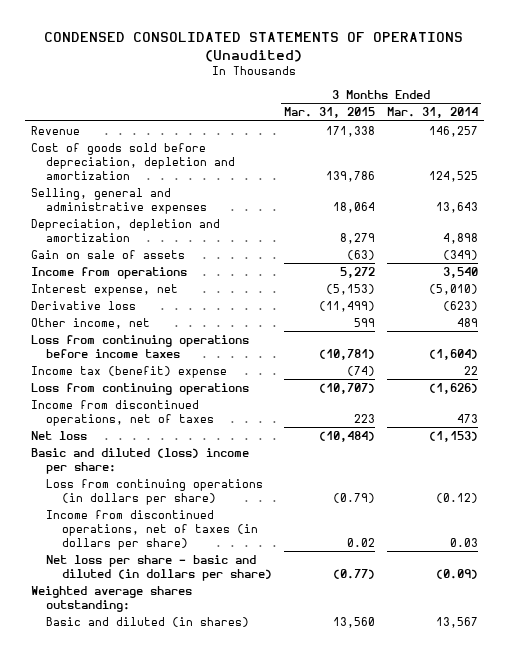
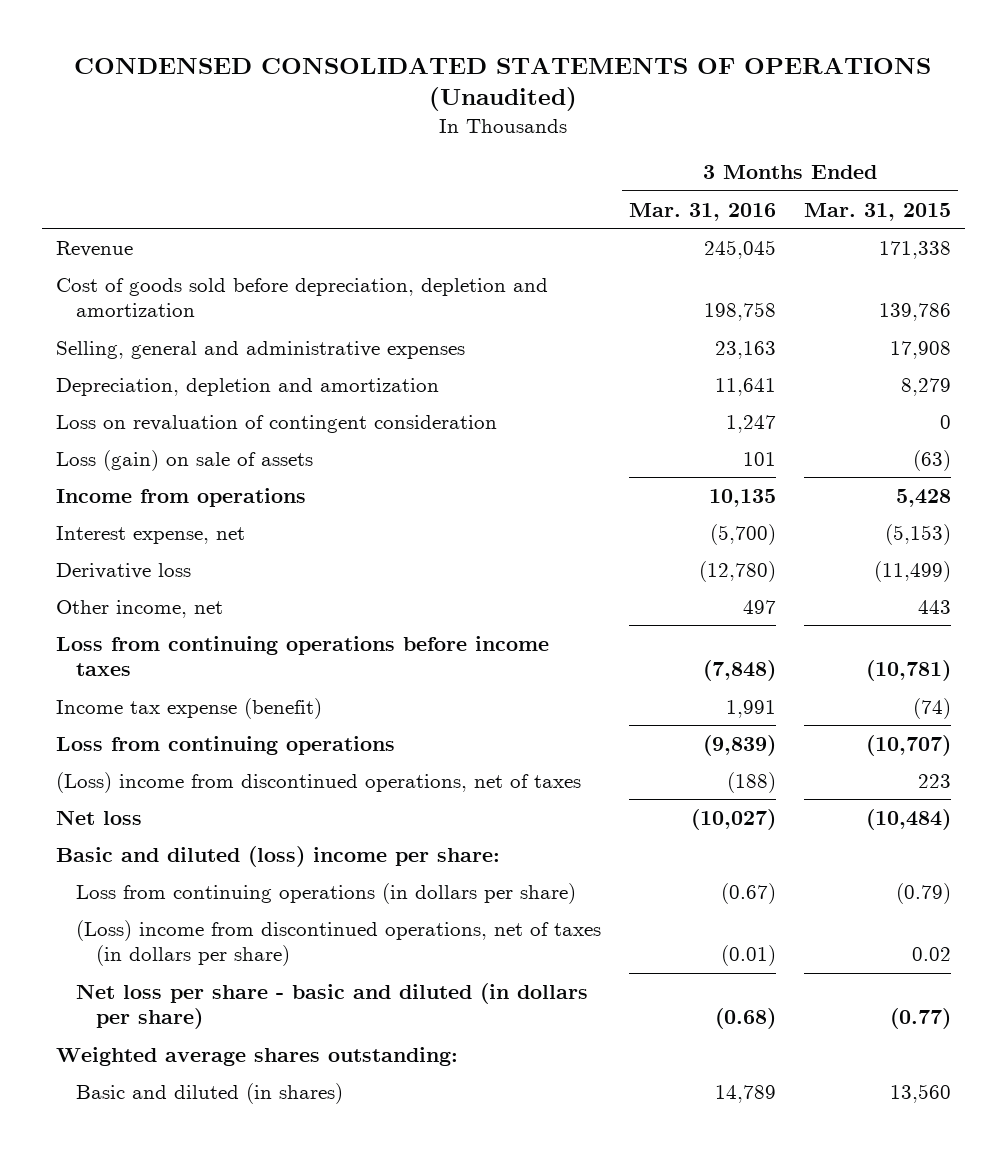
[386,107,478,119] Mar. 31, 2014 -> none
none -> [628,202,776,221] Mar. 31, 2016
[332,201,375,213] 18,064 -> [889,340,951,359] 17,908
none -> [55,414,497,433] Loss on revaluation of contingent consideration
[30,249,185,259] Gain on sale of assets -> [55,449,313,471] Loss (gain) on sale of assets
[339,266,375,278] 5,272 -> [895,488,951,507] 5,428
[353,317,375,327] 599 -> [917,599,951,614] 443
[30,365,227,378] Income tax (benefit) expense -> [55,697,322,719] Income tax expense (benefit)
[30,399,215,426] Income from discontinued operations, net of taxes -> [55,771,581,793] (Loss) income from discontinued operations, net of taxes
[46,509,259,550] Income from discontinued operations, net of taxes (in dollars per share) -> [76,919,602,966] (Loss) income from discontinued operations, net of taxes (in dollars per share)

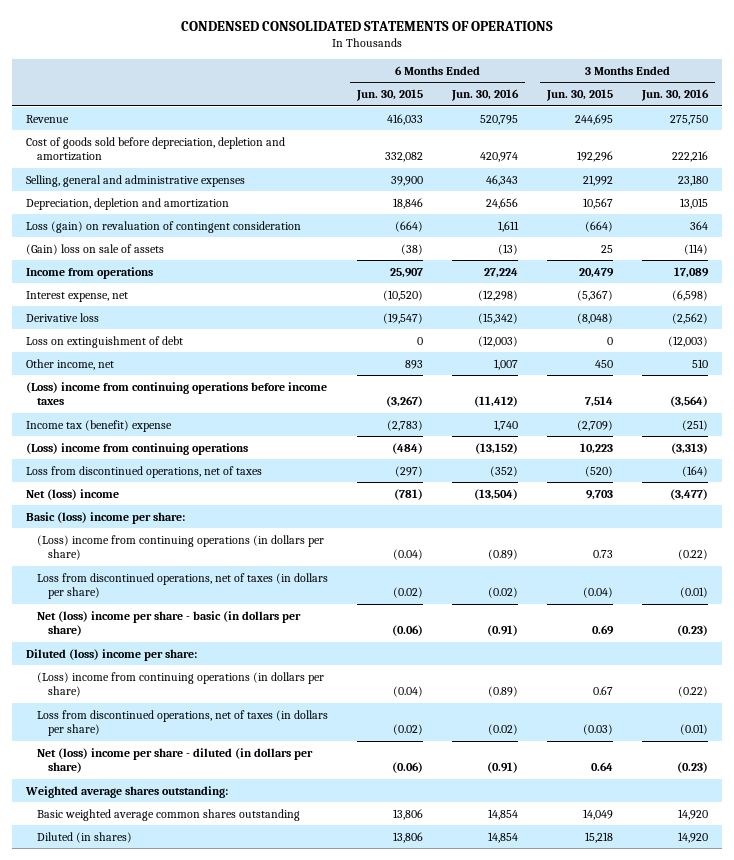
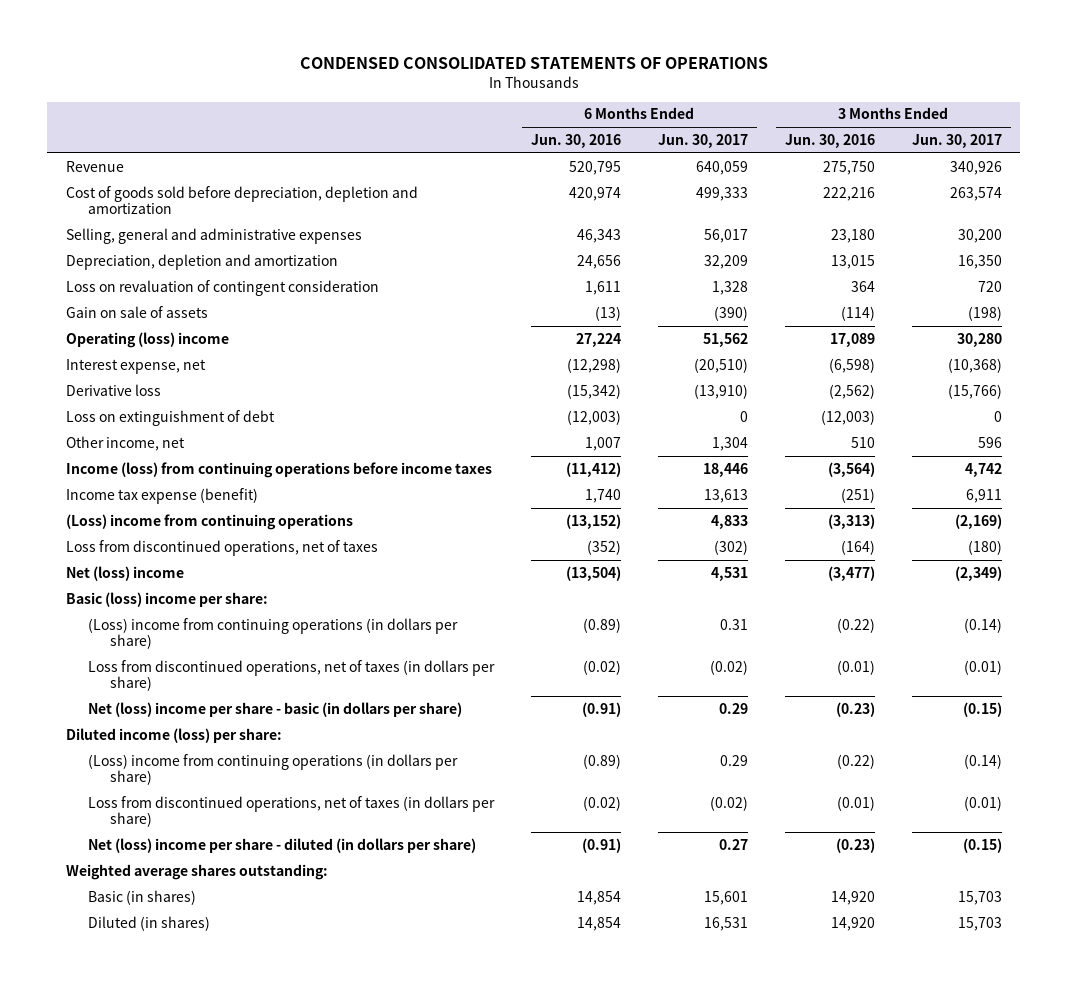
[356,89,424,102] Jun. 30, 2015 -> none
[546,89,614,102] Jun. 30, 2015 -> none
none -> [657,134,748,149] Jun. 30, 2017
none -> [911,134,1002,149] Jun. 30, 2017
[26,220,302,233] Loss (gain) on revaluation of contingent consideration -> [65,279,379,296] Loss on revaluation of contingent consideration
[26,243,165,255] (Gain) loss on sale of assets -> [65,305,208,318] Gain on sale of assets
[26,266,154,279] Income from operations -> [65,331,229,348] Operating (loss) income
[26,381,328,406] (Loss) income from continuing operations before income taxes -> [65,461,492,478] Income (loss) from continuing operations before income taxes
[26,419,173,432] Income tax (benefit) expense -> [65,487,258,504] Income tax expense (benefit)
[26,648,198,661] Diluted (loss) income per share: -> [65,727,282,743] Diluted income (loss) per share:
[37,808,301,821] Basic weighted average common shares outstanding -> [88,889,197,905] Basic (in shares)

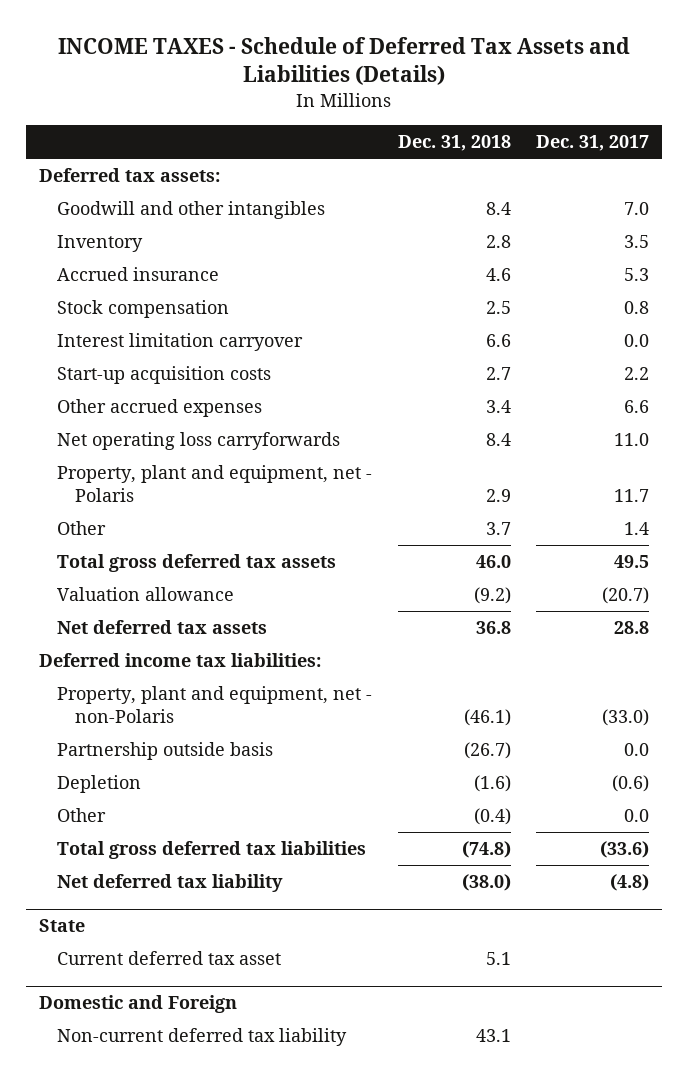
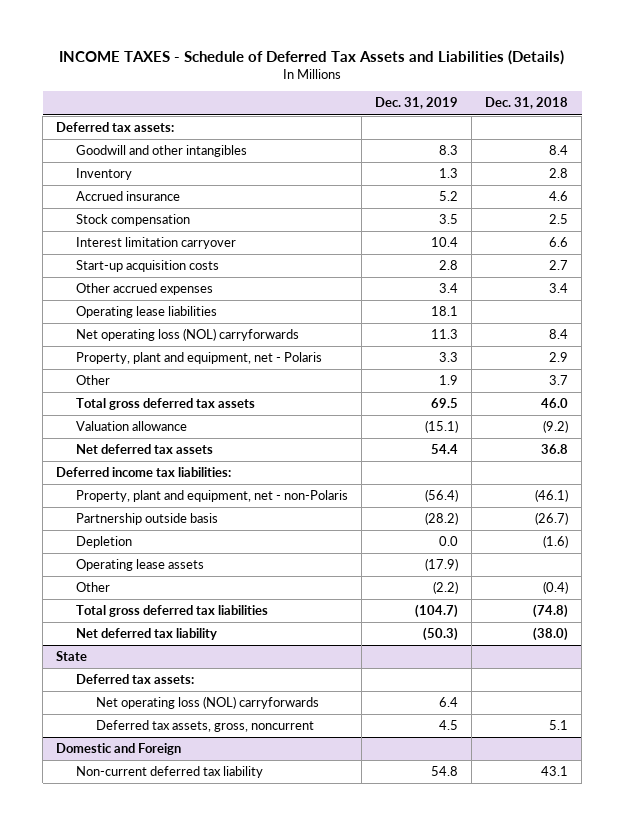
[536,135,650,152] Dec. 31, 2017 -> none
none -> [374,97,458,110] Dec. 31, 2019
none -> [75,306,217,319] Operating lease liabilities
[57,432,341,451] Net operating loss carryforwards -> [75,328,299,342] Net operating loss (NOL) carryforwards
none -> [75,559,204,572] Operating lease assets
none -> [75,674,194,685] Deferred tax assets:
none -> [95,696,319,710] Net operating loss (NOL) carryforwards
[57,951,282,966] Current deferred tax asset -> [95,720,314,733] Deferred tax assets, gross, noncurrent

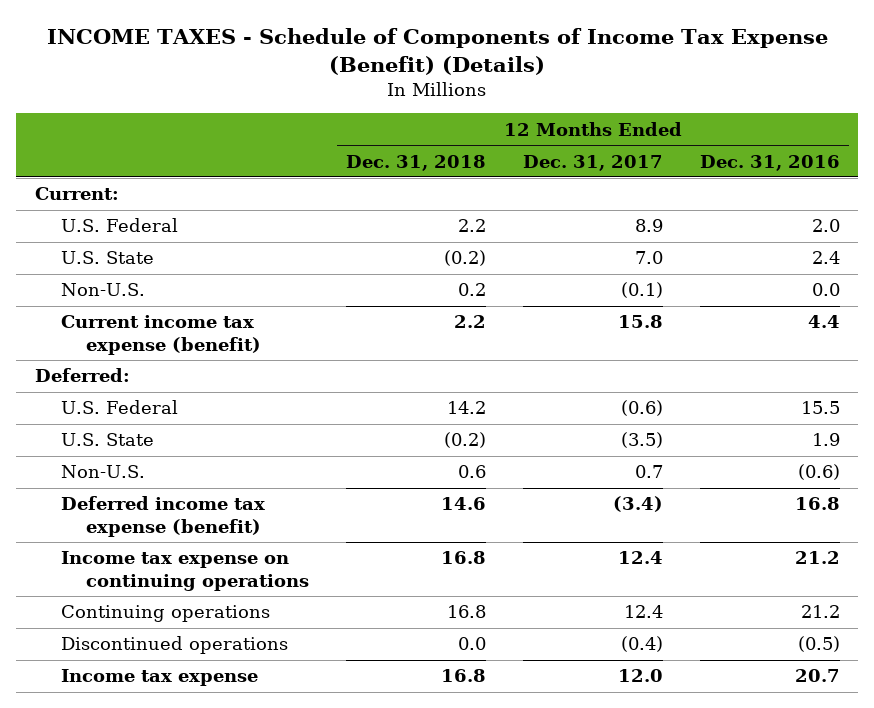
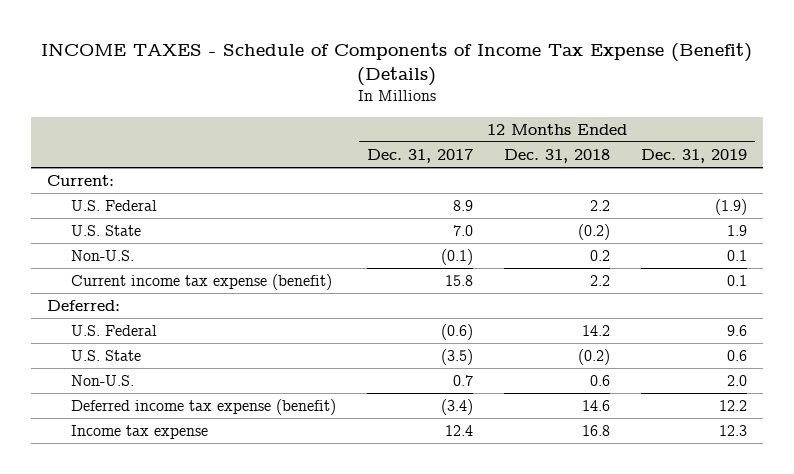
[699,154,840,171] Dec. 31, 2016 -> none
none -> [641,148,748,163] Dec. 31, 2019
[60,605,270,623] Continuing operations -> none
[60,636,288,655] Discontinued operations -> none
[60,669,258,687] Income tax expense -> none
[60,551,310,591] Income tax expense on continuing operations -> [70,424,208,439] Income tax expense

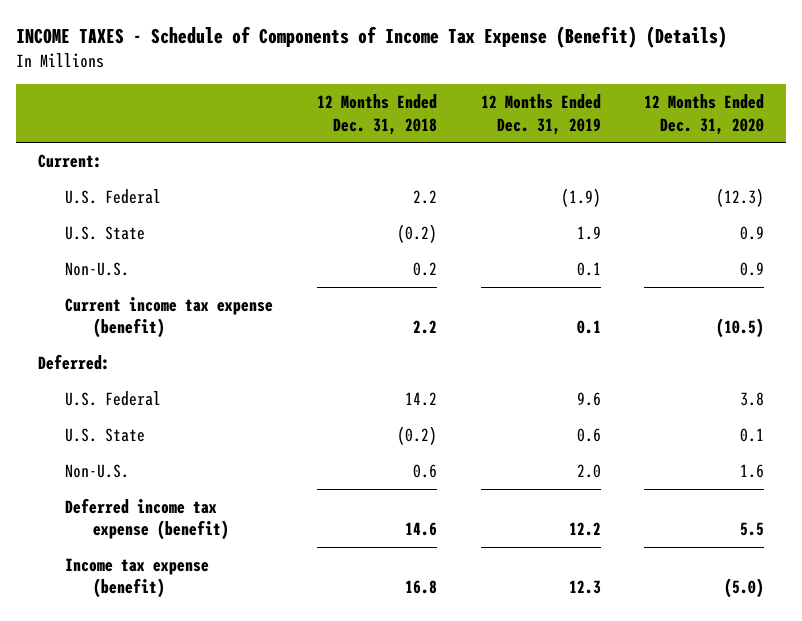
[366,148,473,163] Dec. 31, 2017 -> none
none -> [644,94,765,135] 12 Months Ended Dec. 31, 2020
[70,424,208,439] Income tax expense -> [65,557,210,599] Income tax expense (benefit)

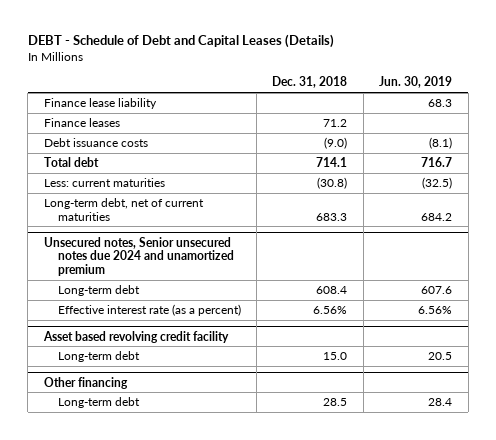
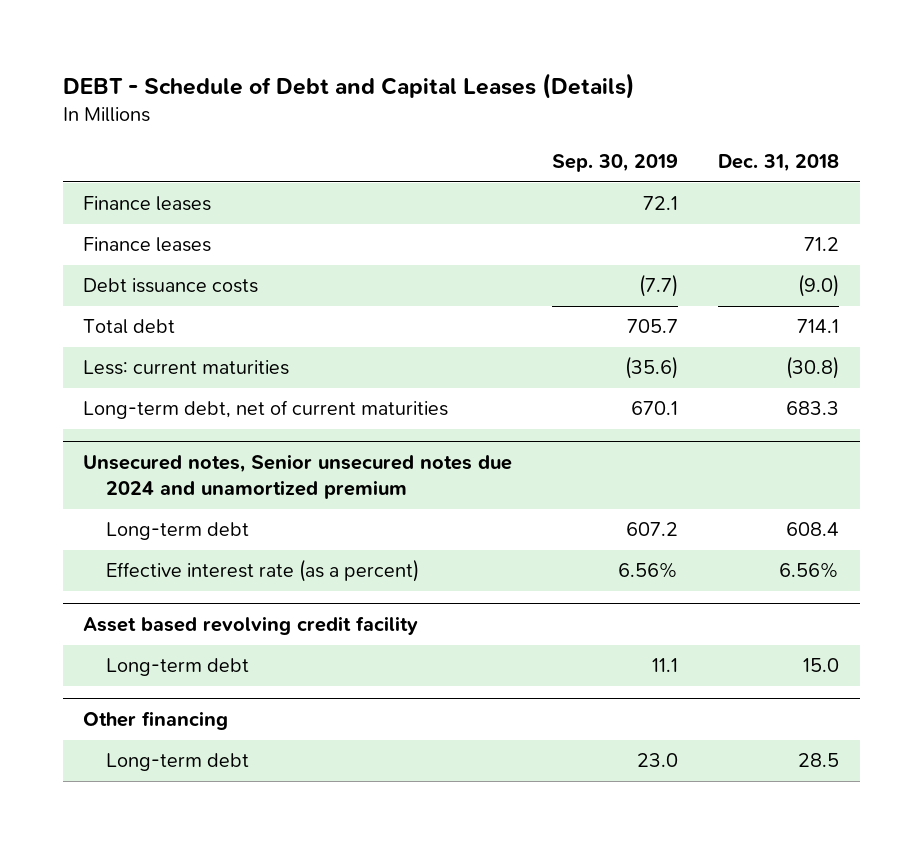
[379,76,453,89] Jun. 30, 2019 -> none
none -> [552,154,679,173] Sep. 30, 2019
[43,97,157,109] Finance lease liability -> [82,196,211,212] Finance leases

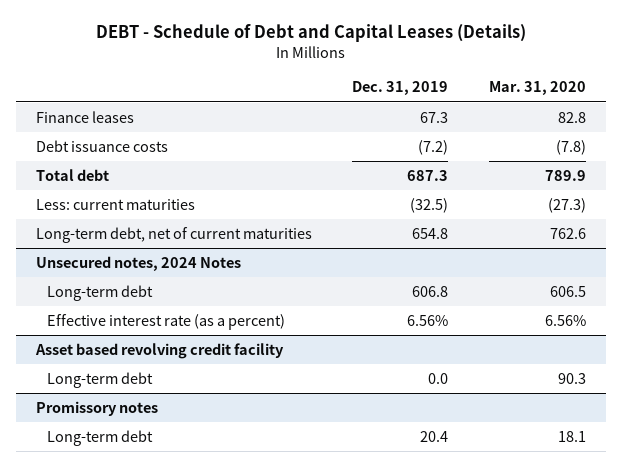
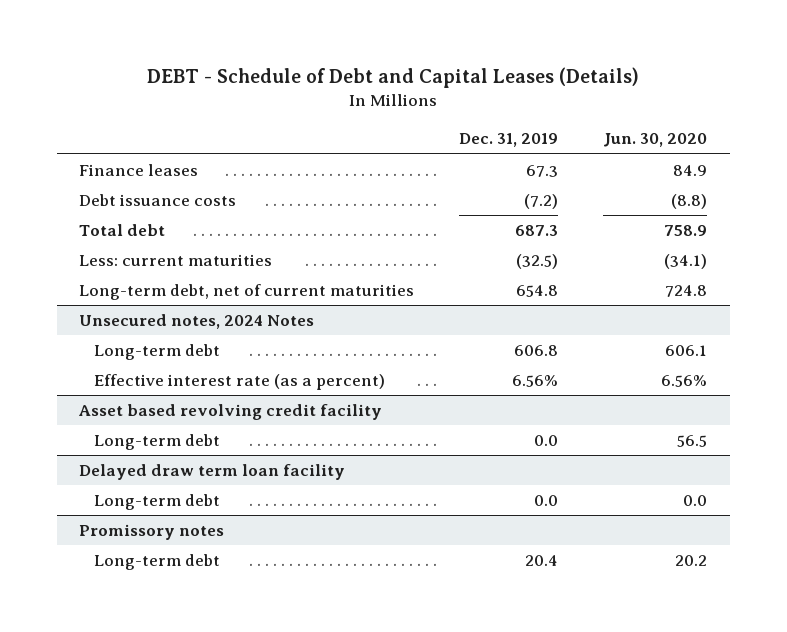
[488,81,586,96] Mar. 31, 2020 -> none
none -> [603,133,708,148] Jun. 30, 2020
none -> [79,463,346,480] Delayed draw term loan facility
none -> [94,493,221,510] Long-term debt

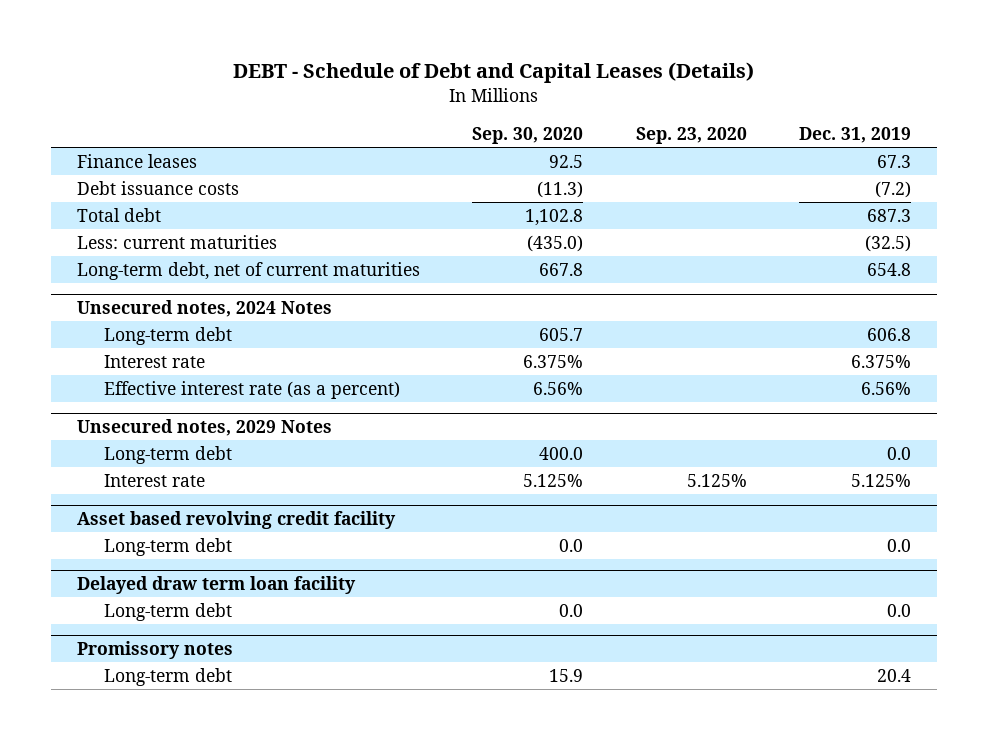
[603,133,708,148] Jun. 30, 2020 -> none
none -> [472,126,584,144] Sep. 30, 2020
none -> [635,126,747,144] Sep. 23, 2020
none -> [103,354,205,368] Interest rate
none -> [77,419,333,437] Unsecured notes, 2029 Notes
none -> [103,445,232,464] Long-term debt
none -> [103,473,205,487] Interest rate

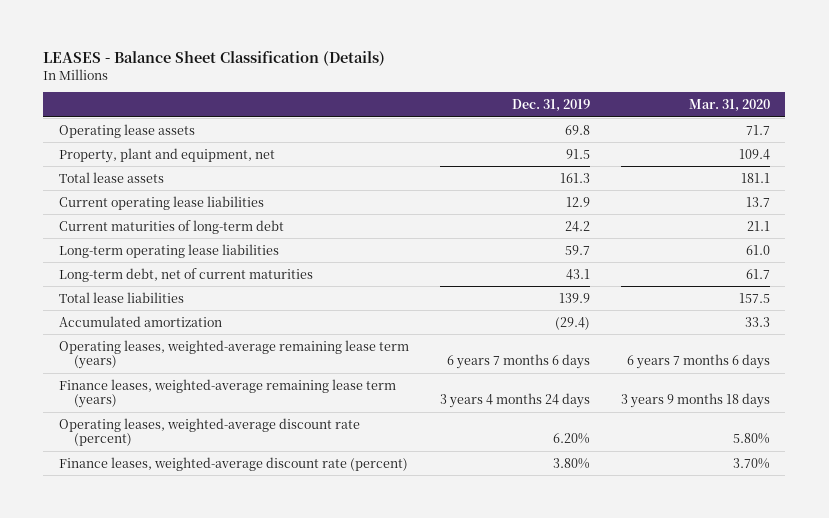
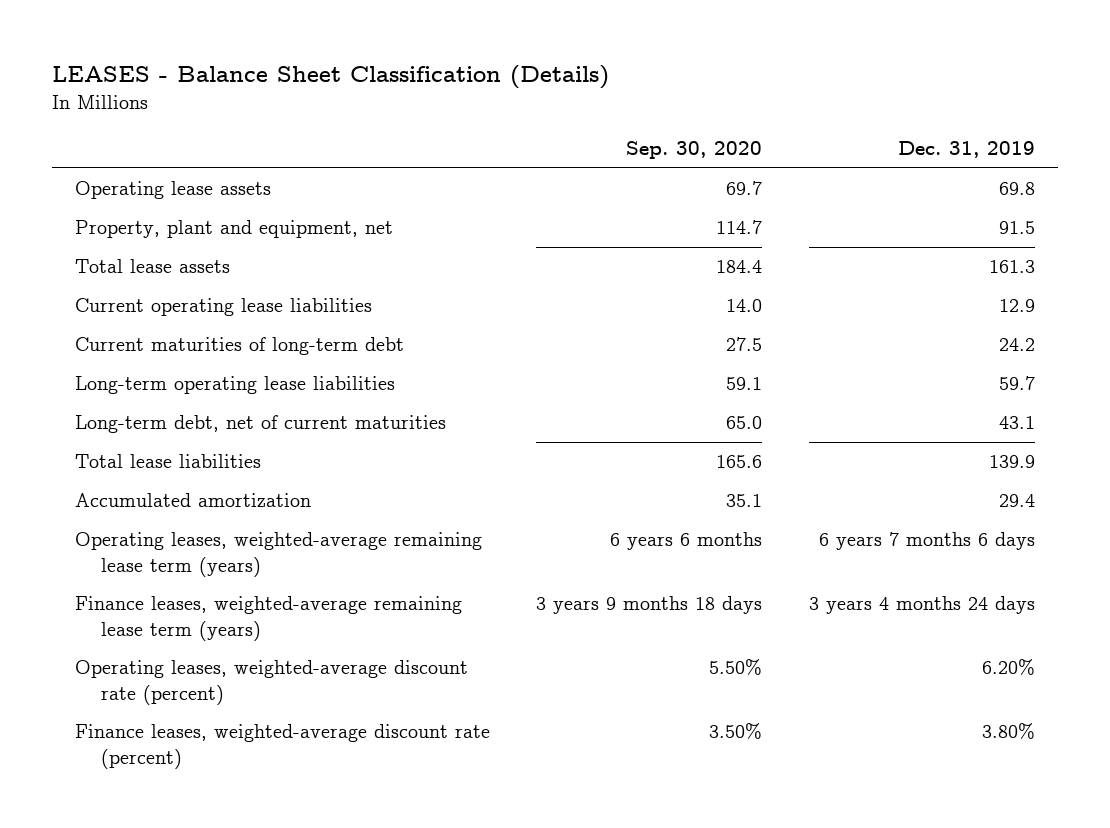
[688,98,770,112] Mar. 31, 2020 -> none
none -> [626,140,763,159] Sep. 30, 2020
[554,316,590,330] (29.4) -> [998,494,1035,508] 29.4

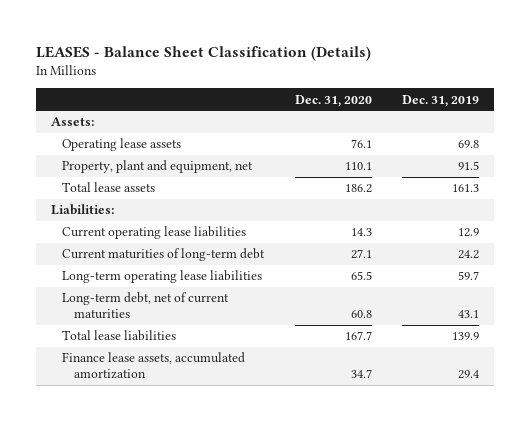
[626,140,763,159] Sep. 30, 2020 -> none
none -> [294,94,372,107] Dec. 31, 2020
none -> [51,117,95,127] Assets:
none -> [51,204,115,216] Liabilities:
[74,532,482,577] Operating leases, weighted-average remaining lease term (years) -> none
[74,596,462,641] Finance leases, weighted-average remaining lease term (years) -> none
[74,660,468,705] Operating leases, weighted-average discount rate (percent) -> none
[74,724,490,769] Finance leases, weighted-average discount rate (percent) -> none
[74,493,311,509] Accumulated amortization -> [62,352,246,380] Finance lease assets, accumulated amortization

